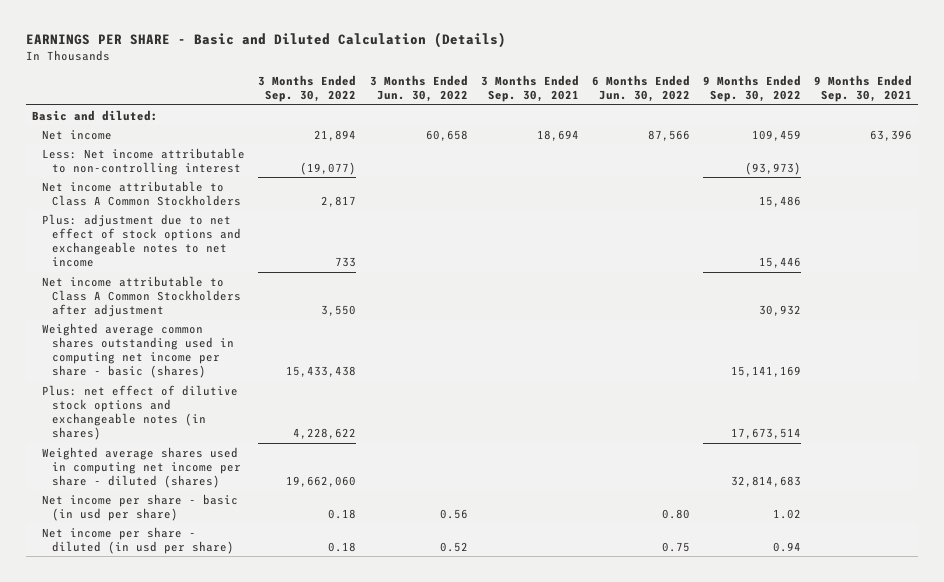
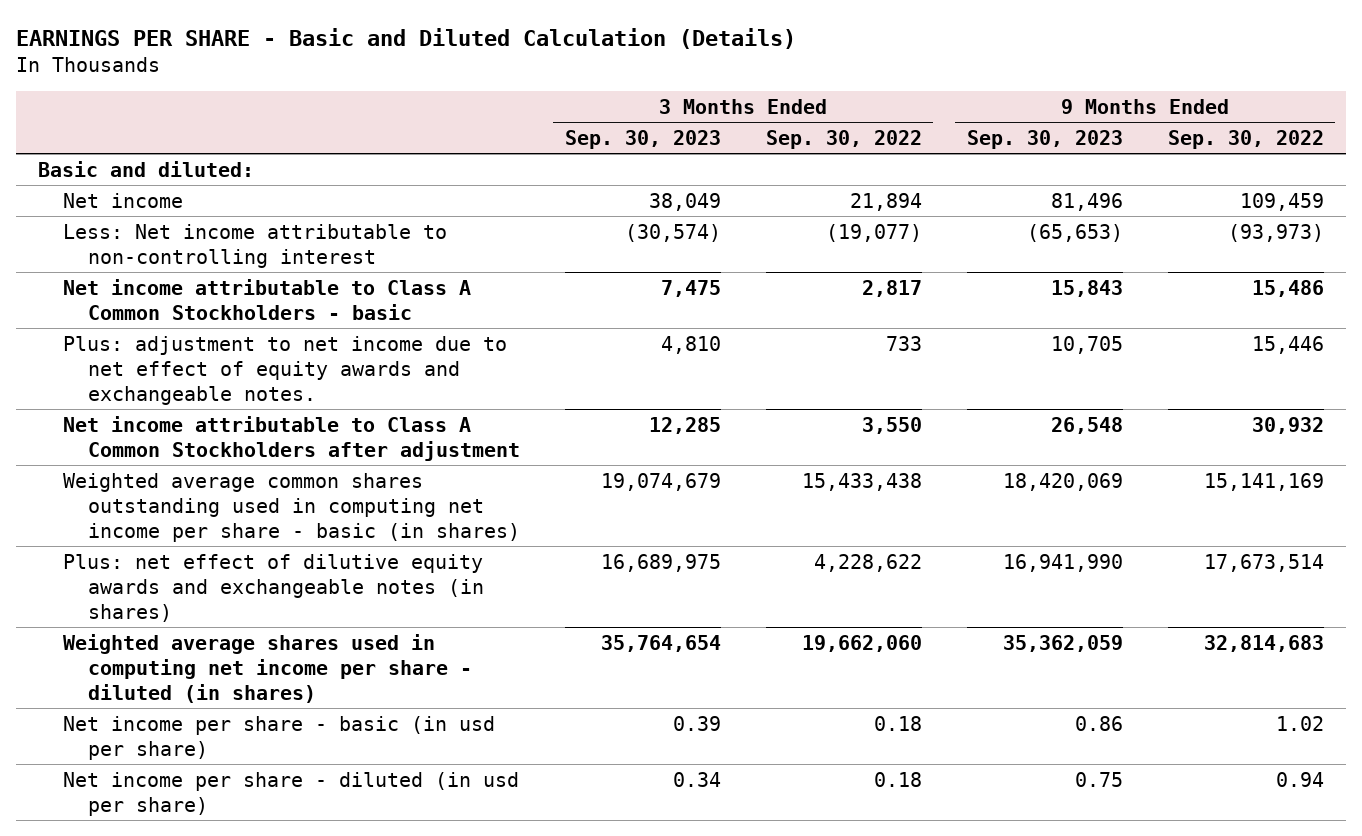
[369,74,468,103] 3 Months Ended Jun. 30, 2022 -> none
[480,74,579,103] 3 Months Ended Sep. 30, 2021 -> none
[591,74,690,103] 6 Months Ended Jun. 30, 2022 -> none
[813,74,912,103] 9 Months Ended Sep. 30, 2021 -> none
none -> [564,129,721,149] Sep. 30, 2023
none -> [966,129,1123,149] Sep. 30, 2023
[42,180,242,206] Net income attributable to Class A Common Stockholders -> [62,278,471,320] Net income attributable to Class A Common Stockholders - basic
[42,213,242,268] Plus: adjustment due to net effect of stock options and exchangeable notes to net income -> [62,335,507,405] Plus: adjustment to net income due to net effect of equity awards and exchangeable notes.
[42,322,235,379] Weighted average common shares outstanding used in computing net income per share - basic (shares) -> [62,472,520,542] Weighted average common shares outstanding used in computing net income per share - basic (in shares)
[42,384,239,441] Plus: net effect of dilutive stock options and exchangeable notes (in shares) -> [62,553,484,622] Plus: net effect of dilutive equity awards and exchangeable notes (in shares)
[42,446,242,489] Weighted average shares used in computing net income per share - diluted (shares) -> [62,633,472,703] Weighted average shares used in computing net income per share - diluted (in shares)

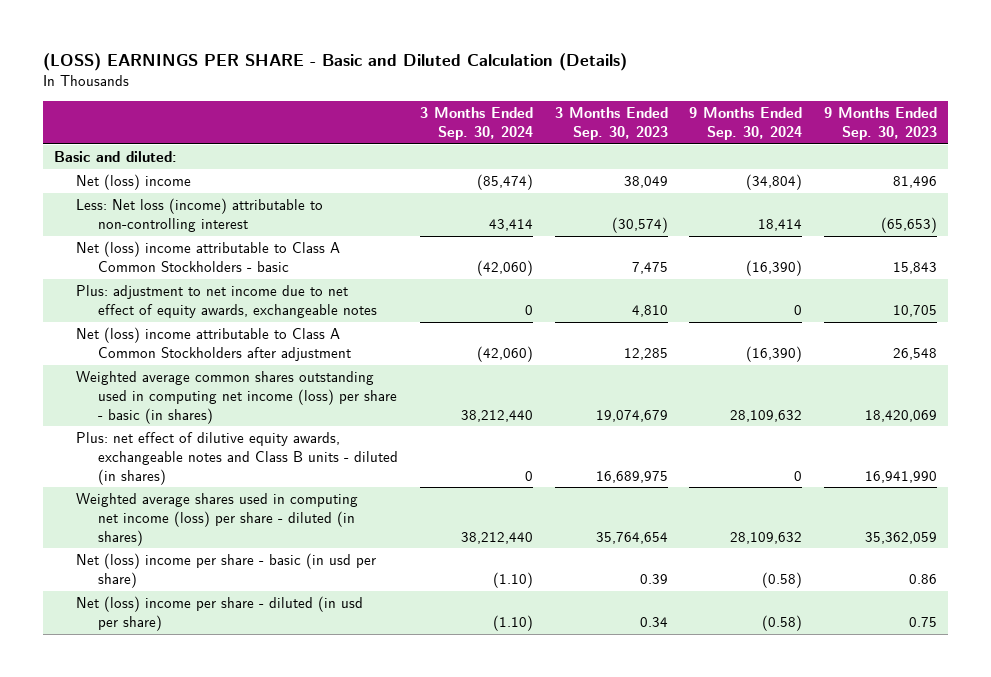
[15,27,796,49] EARNINGS PER SHARE - Basic and Diluted Calculation (Details) -> [43,53,628,72] (LOSS) EARNINGS PER SHARE - Basic and Diluted Calculation (Details)
[765,129,922,149] Sep. 30, 2022 -> none
[1167,129,1324,149] Sep. 30, 2022 -> none
none -> [419,106,533,140] 3 Months Ended Sep. 30, 2024
none -> [689,106,803,140] 9 Months Ended Sep. 30, 2024
[62,192,183,208] Net income -> [76,174,192,191] Net (loss) income
[62,223,447,268] Less: Net income attributable to non-controlling interest -> [76,198,324,232] Less: Net loss (income) attributable to non-controlling interest
[62,278,471,320] Net income attributable to Class A Common Stockholders - basic -> [76,241,341,272] Net (loss) income attributable to Class A Common Stockholders - basic
[62,335,507,405] Plus: adjustment to net income due to net effect of equity awards and exchangeable notes. -> [76,285,378,318] Plus: adjustment to net income due to net effect of equity awards, exchangeable notes
[62,415,520,461] Net income attributable to Class A Common Stockholders after adjustment -> [76,327,352,361] Net (loss) income attributable to Class A Common Stockholders after adjustment
[62,472,520,542] Weighted average common shares outstanding used in computing net income per share - basic (in shares) -> [76,371,398,424] Weighted average common shares outstanding used in computing net income (loss) per share - basic (in shares)
[62,553,484,622] Plus: net effect of dilutive equity awards and exchangeable notes (in shares) -> [76,432,399,485] Plus: net effect of dilutive equity awards, exchangeable notes and Class B units - diluted (in shares)
[62,633,472,703] Weighted average shares used in computing net income per share - diluted (in shares) -> [76,493,359,546] Weighted average shares used in computing net income (loss) per share - diluted (in shares)
[62,715,495,760] Net income per share - basic (in usd per share) -> [76,553,377,588] Net (loss) income per share - basic (in usd per share)
[62,771,519,816] Net income per share - diluted (in usd per share) -> [76,596,364,631] Net (loss) income per share - diluted (in usd per share)

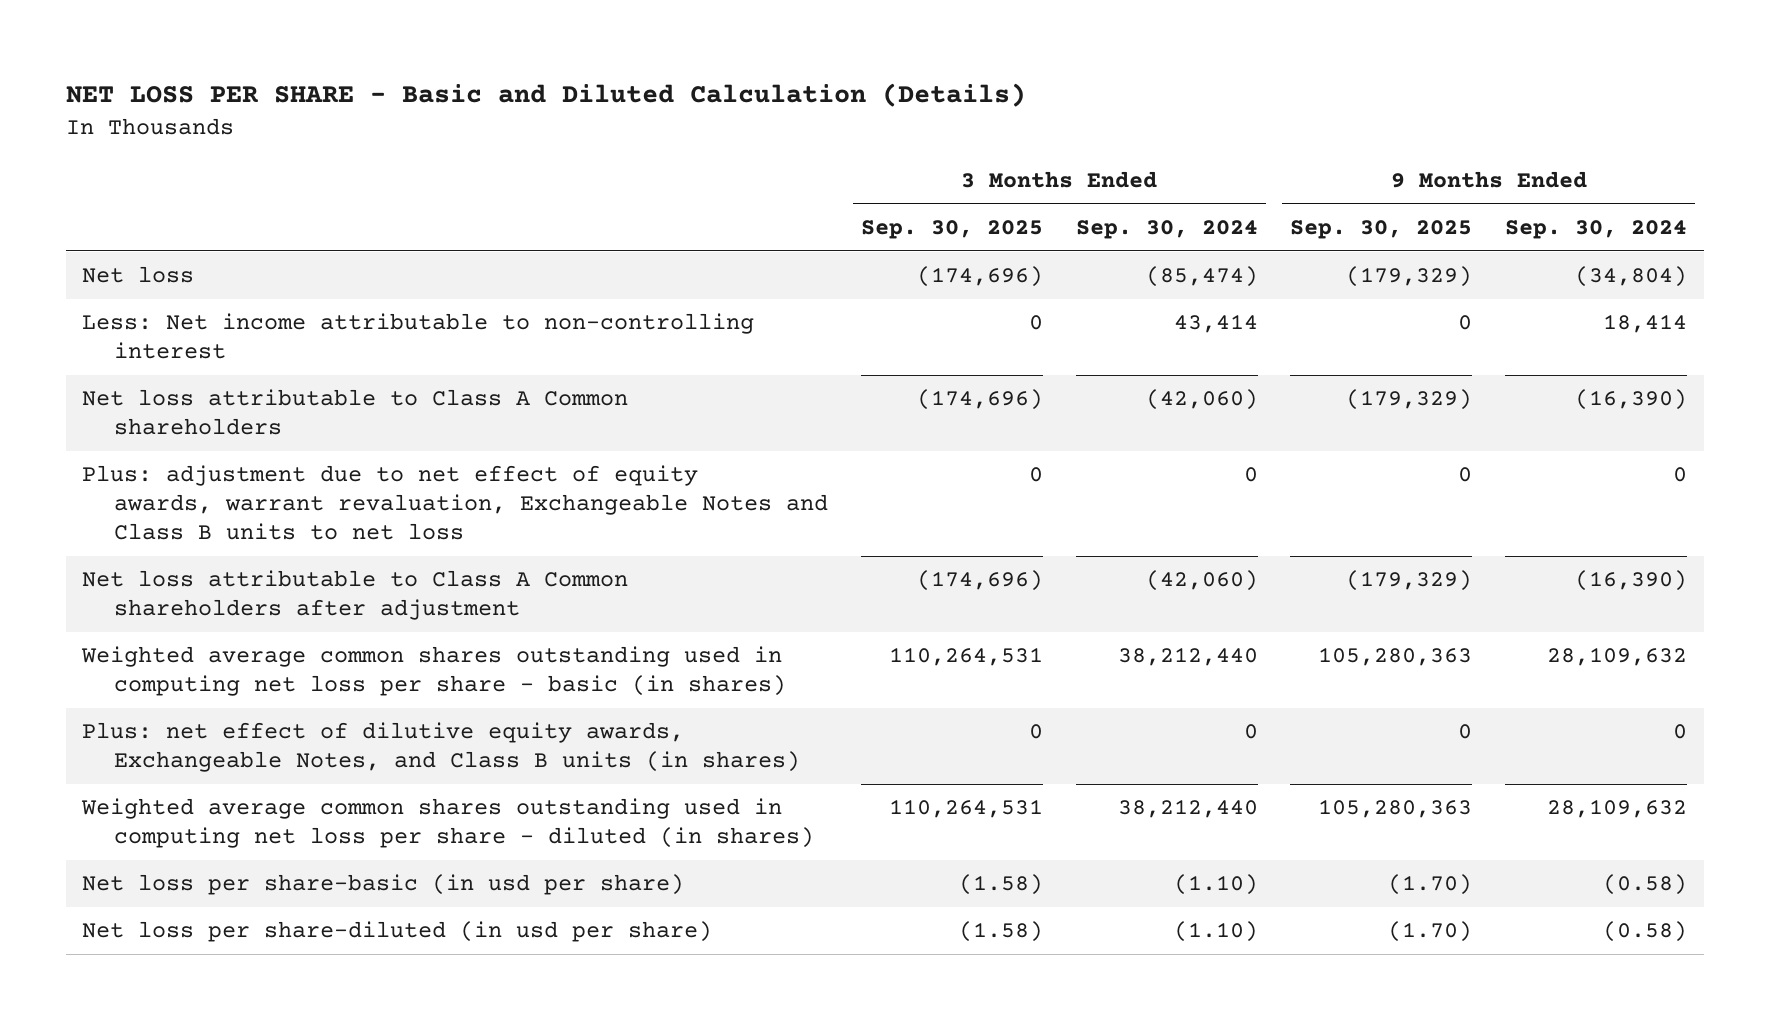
[43,53,628,72] (LOSS) EARNINGS PER SHARE - Basic and Diluted Calculation (Details) -> [65,83,1026,108] NET LOSS PER SHARE - Basic and Diluted Calculation (Details)
[554,106,668,140] 3 Months Ended Sep. 30, 2023 -> none
[824,106,938,140] 9 Months Ended Sep. 30, 2023 -> none
none -> [860,220,1043,240] Sep. 30, 2025
none -> [1290,220,1473,240] Sep. 30, 2025
[54,151,178,163] Basic and diluted: -> none
[76,174,192,191] Net (loss) income -> [82,266,195,284] Net loss
[76,198,324,232] Less: Net loss (income) attributable to non-controlling interest -> [82,313,755,360] Less: Net income attributable to non-controlling interest
[76,241,341,272] Net (loss) income attributable to Class A Common Stockholders - basic -> [82,389,629,436] Net loss attributable to Class A Common shareholders
[76,285,378,318] Plus: adjustment to net income due to net effect of equity awards, exchangeable notes -> [82,465,828,541] Plus: adjustment due to net effect of equity awards, warrant revaluation, Exchangeable Notes and Class B units to net loss
[76,327,352,361] Net (loss) income attributable to Class A Common Stockholders after adjustment -> [82,570,629,621] Net loss attributable to Class A Common shareholders after adjustment
[76,371,398,424] Weighted average common shares outstanding used in computing net income (loss) per share - basic (in shares) -> [81,646,786,697] Weighted average common shares outstanding used in computing net loss per share - basic (in shares)
[76,432,399,485] Plus: net effect of dilutive equity awards, exchangeable notes and Class B units - diluted (in shares) -> [82,722,800,773] Plus: net effect of dilutive equity awards, Exchangeable Notes, and Class B units (in shares)
[76,493,359,546] Weighted average shares used in computing net income (loss) per share - diluted (in shares) -> [81,798,814,849] Weighted average common shares outstanding used in computing net loss per share - diluted (in shares)
[76,553,377,588] Net (loss) income per share - basic (in usd per share) -> [82,874,685,896] Net loss per share-basic (in usd per share)
[76,596,364,631] Net (loss) income per share - diluted (in usd per share) -> [82,921,713,943] Net loss per share-diluted (in usd per share)

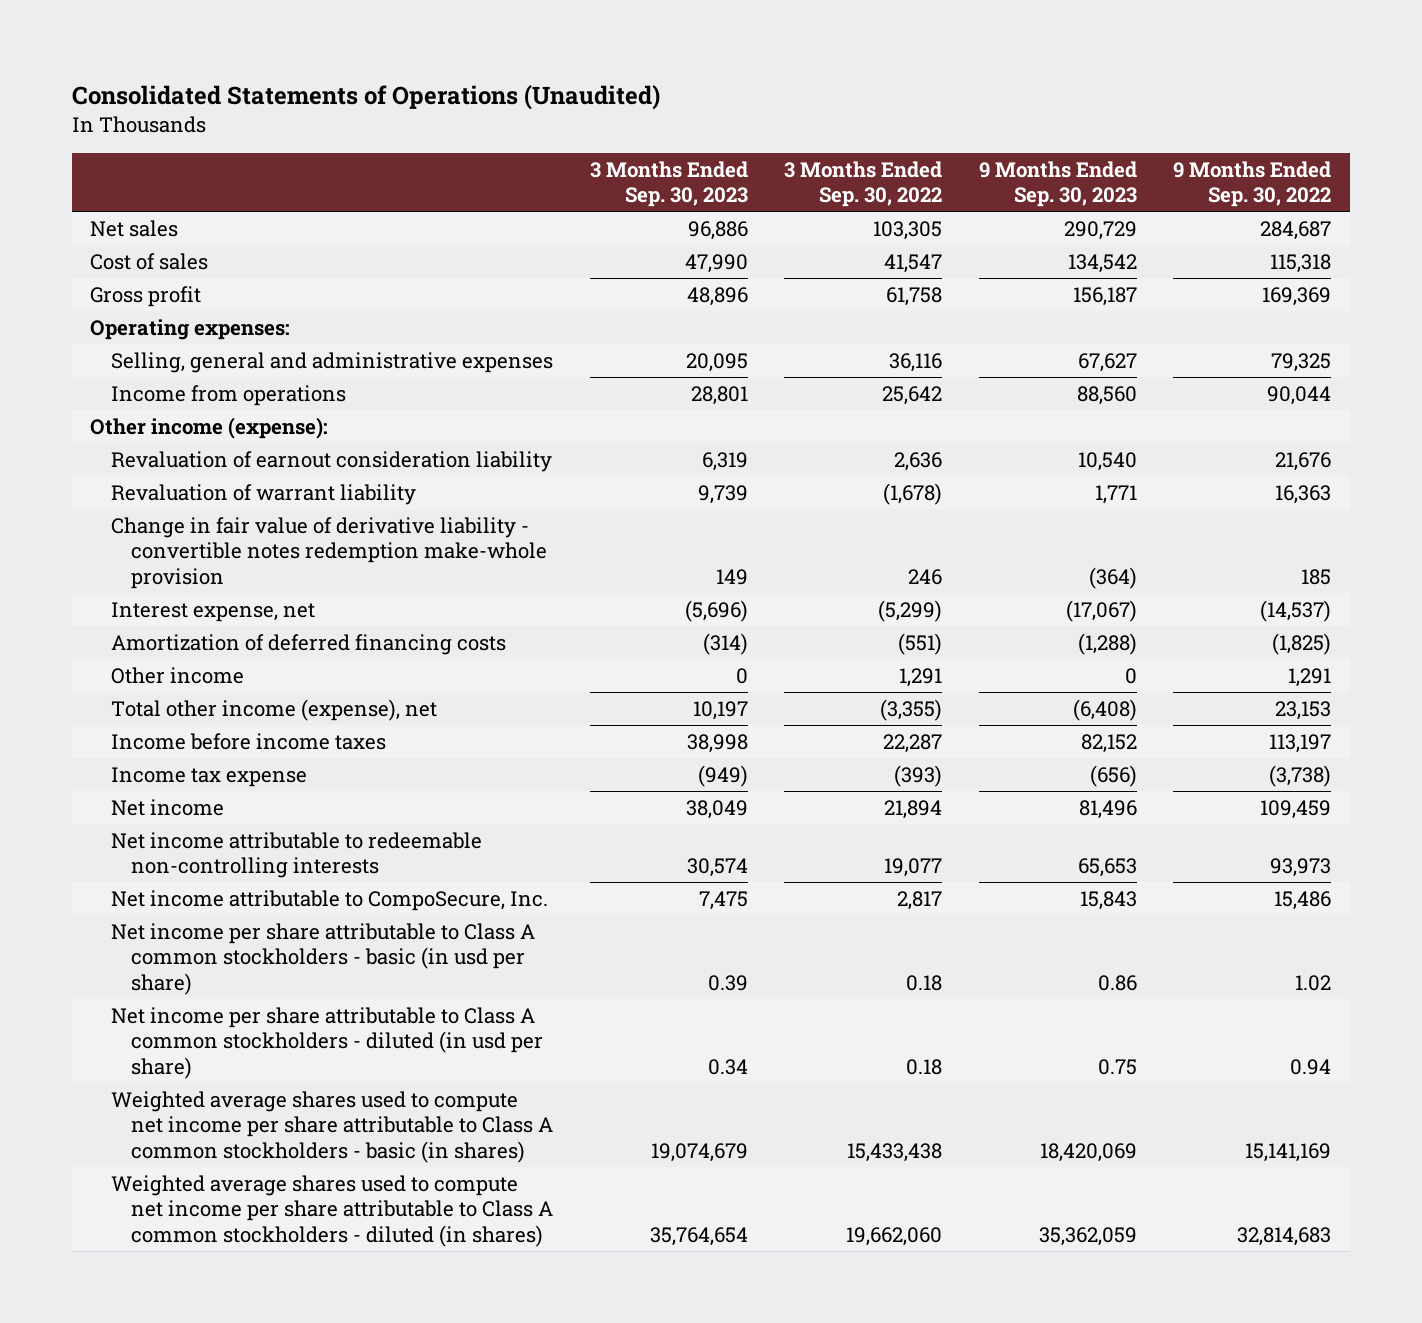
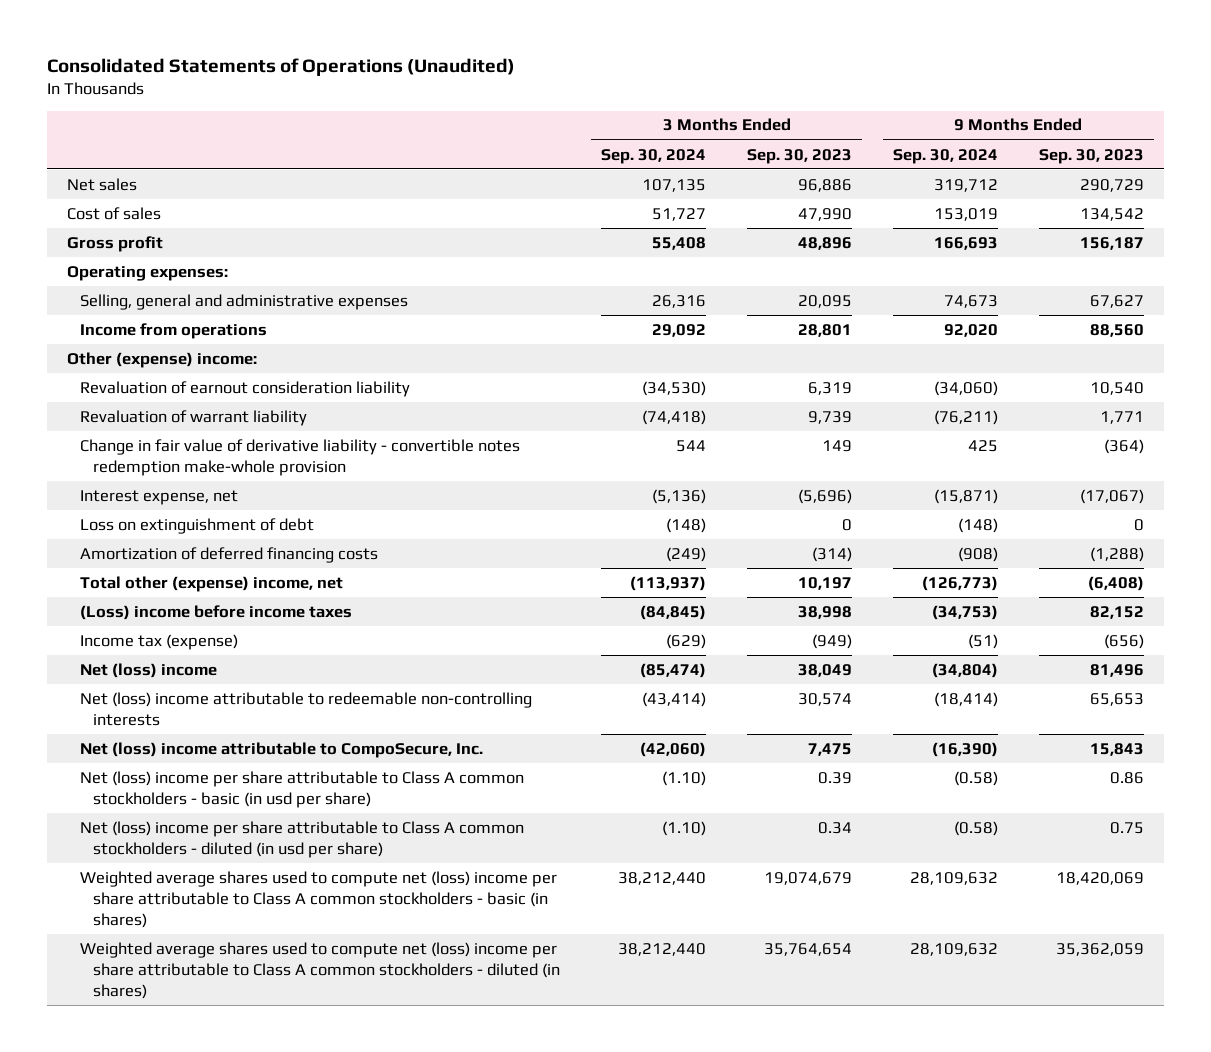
[784,160,943,208] 3 Months Ended Sep. 30, 2022 -> none
[1173,160,1332,208] 9 Months Ended Sep. 30, 2022 -> none
none -> [601,148,707,164] Sep. 30, 2024
none -> [892,148,998,164] Sep. 30, 2024
[90,416,329,439] Other income (expense): -> [67,351,258,368] Other (expense) income:
none -> [80,517,315,534] Loss on extinguishment of debt
[110,666,244,684] Other income -> none
[110,698,437,721] Total other income (expense), net -> [80,575,344,592] Total other (expense) income, net
[110,732,386,750] Income before income taxes -> [80,604,353,620] (Loss) income before income taxes
[110,766,307,787] Income tax expense -> [80,633,239,650] Income tax (expense)
[110,798,224,816] Net income -> [80,662,218,678] Net (loss) income
[110,831,482,879] Net income attributable to redeemable non-controlling interests -> [80,691,533,726] Net (loss) income attributable to redeemable non-controlling interests
[110,889,548,911] Net income attributable to CompoSecure, Inc. -> [80,741,484,758] Net (loss) income attributable to CompoSecure, Inc.
[110,922,535,995] Net income per share attributable to Class A common stockholders - basic (in usd per share) -> [80,770,525,808] Net (loss) income per share attributable to Class A common stockholders - basic (in usd per share)
[110,1006,543,1079] Net income per share attributable to Class A common stockholders - diluted (in usd per share) -> [80,820,525,858] Net (loss) income per share attributable to Class A common stockholders - diluted (in usd per share)
[110,1090,553,1163] Weighted average shares used to compute net income per share attributable to Class A common stockholders - basic (in shares) -> [80,870,558,929] Weighted average shares used to compute net (loss) income per share attributable to Class A common stockholders - basic (in shares)
[110,1174,553,1247] Weighted average shares used to compute net income per share attributable to Class A common stockholders - diluted (in shares) -> [80,941,561,1000] Weighted average shares used to compute net (loss) income per share attributable to Class A common stockholders - diluted (in shares)

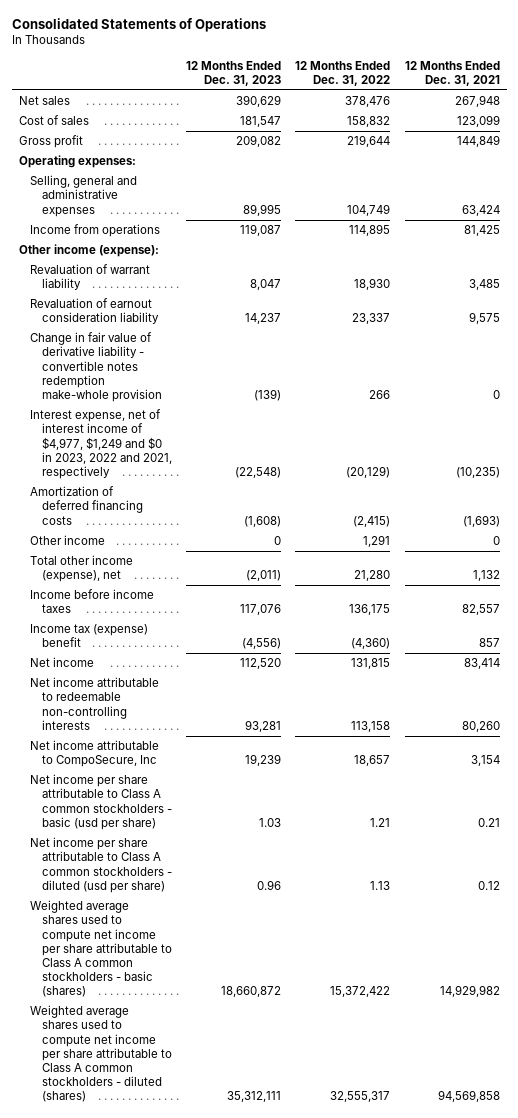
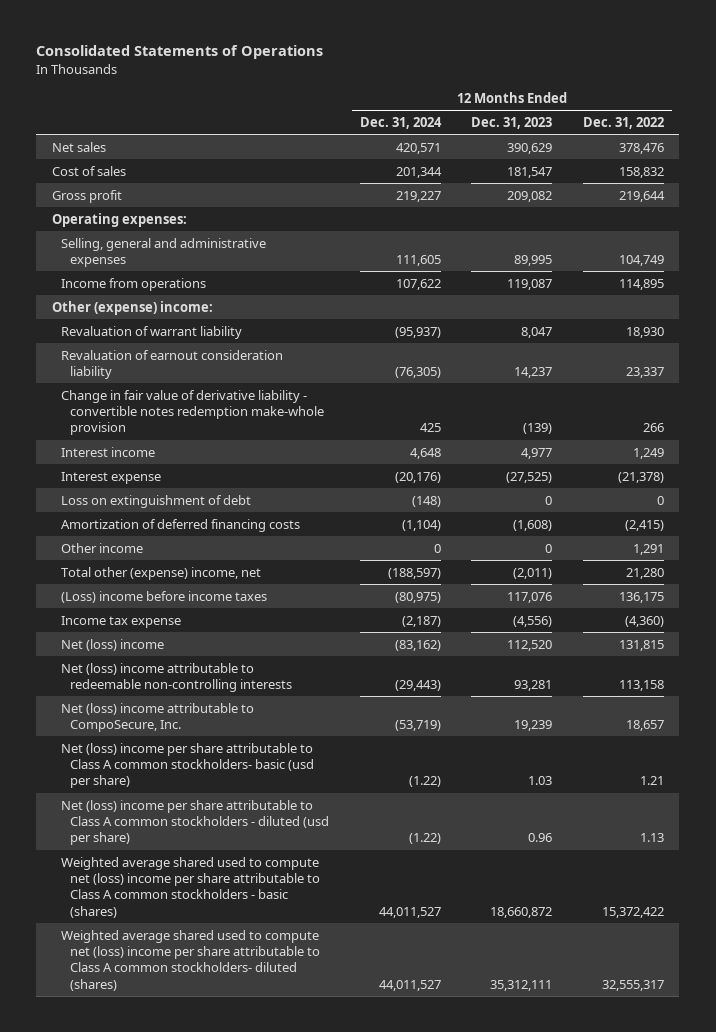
[404,60,500,86] 12 Months Ended Dec. 31, 2021 -> none
none -> [359,117,442,130] Dec. 31, 2024
[18,244,159,258] Other income (expense): -> [51,300,213,315] Other (expense) income:
[30,409,172,479] Interest expense, net of interest income of $4,977, $1,249 and $0 in 2023, 2022 and 2021, respectively -> none
none -> [60,446,155,457] Interest income
none -> [60,471,161,484] Interest expense
none -> [60,494,251,508] Loss on extinguishment of debt
[30,555,134,583] Total other income (expense), net -> [60,566,261,580] Total other (expense) income, net
[30,589,155,614] Income before income taxes -> [60,590,267,603] (Loss) income before income taxes
[30,624,149,648] Income tax (expense) benefit -> [60,615,181,628] Income tax expense
[30,657,95,668] Net income -> [60,638,164,651] Net (loss) income
[30,677,160,730] Net income attributable to redeemable non-controlling interests -> [60,662,292,692] Net (loss) income attributable to redeemable non-controlling interests
[30,740,160,768] Net income attributable to CompoSecure, Inc -> [60,702,254,732] Net (loss) income attributable to CompoSecure, Inc.
[30,774,172,830] Net income per share attributable to Class A common stockholders - basic (usd per share) -> [60,742,314,789] Net (loss) income per share attributable to Class A common stockholders- basic (usd per share)
[30,837,172,893] Net income per share attributable to Class A common stockholders - diluted (usd per share) -> [60,799,329,846] Net (loss) income per share attributable to Class A common stockholders - diluted (usd per share)
[30,900,172,998] Weighted average shares used to compute net income per share attributable to Class A common stockholders - basic (shares) -> [60,856,320,918] Weighted average shared used to compute net (loss) income per share attributable to Class A common stockholders - basic (shares)
[30,1005,172,1103] Weighted average shares used to compute net income per share attributable to Class A common stockholders - diluted (shares) -> [60,929,320,991] Weighted average shared used to compute net (loss) income per share attributable to Class A common stockholders- diluted (shares)

